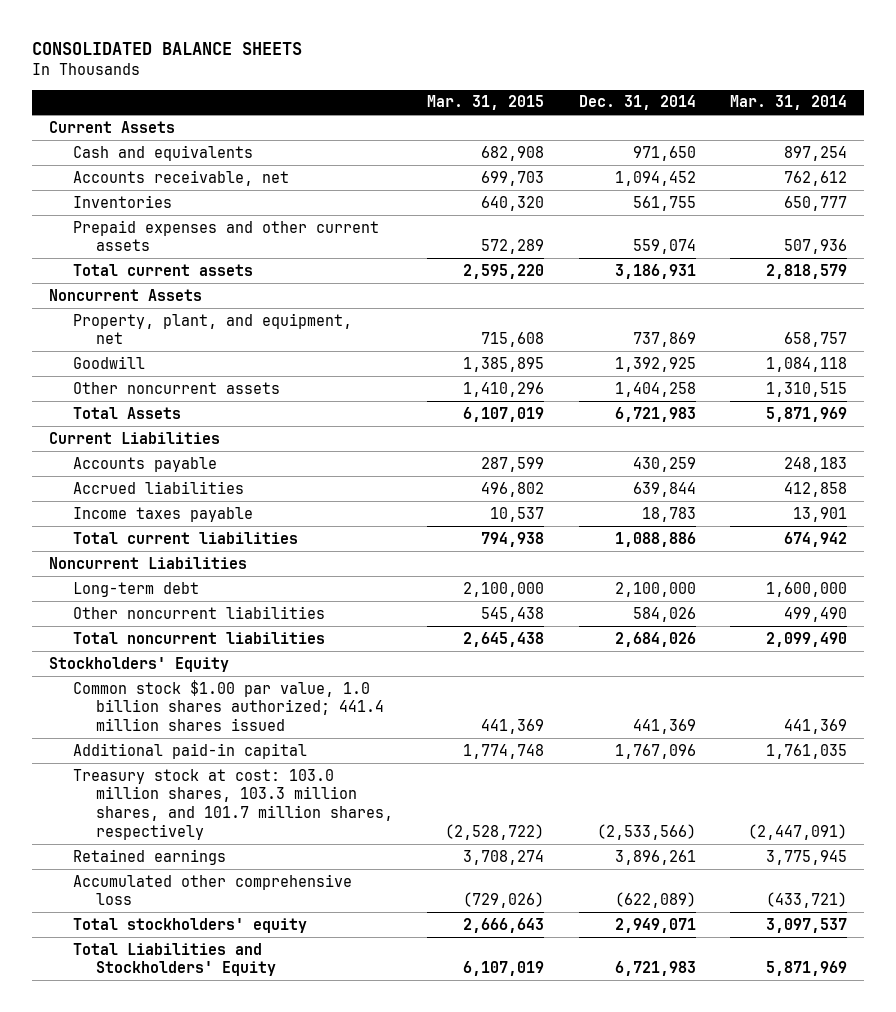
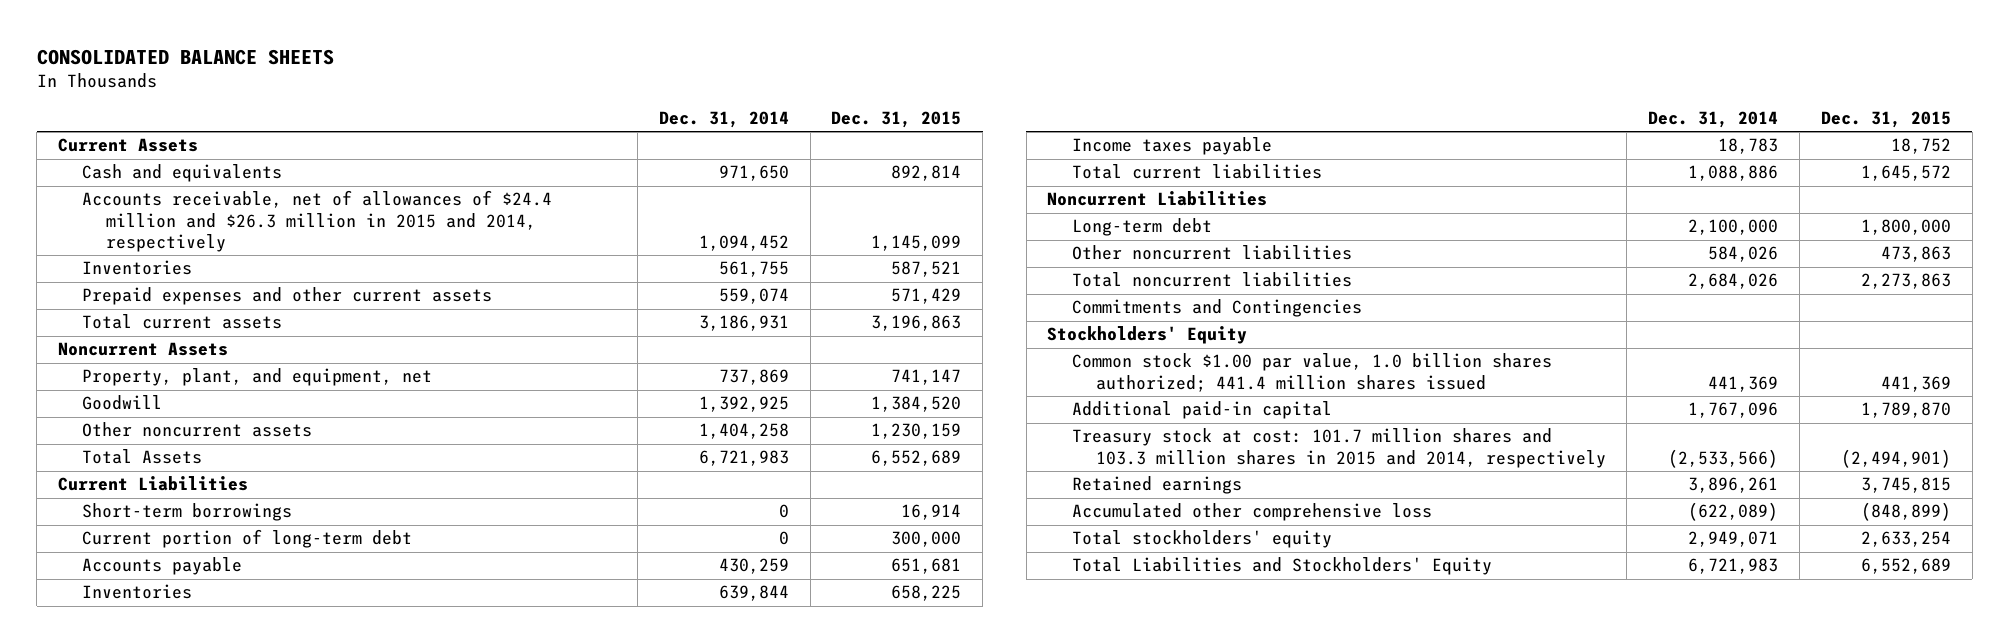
[427,95,545,111] Mar. 31, 2015 -> none
[730,95,848,111] Mar. 31, 2014 -> none
none -> [831,111,962,129] Dec. 31, 2015
[72,169,289,186] Accounts receivable, net -> [82,190,553,252] Accounts receivable, net of allowances of $24.4 million and $26.3 million in 2015 and 2014, respectively
none -> [82,503,293,522] Short-term borrowings
none -> [82,529,413,549] Current portion of long-term debt
[72,480,244,494] Accrued liabilities -> [82,584,193,600] Inventories
none -> [1071,299,1362,318] Commitments and Contingencies
[72,768,394,840] Treasury stock at cost: 103.0 million shares, 103.3 million shares, and 101.7 million shares, respectively -> [1071,428,1606,468] Treasury stock at cost: 101.7 million shares and 103.3 million shares in 2015 and 2014, respectively

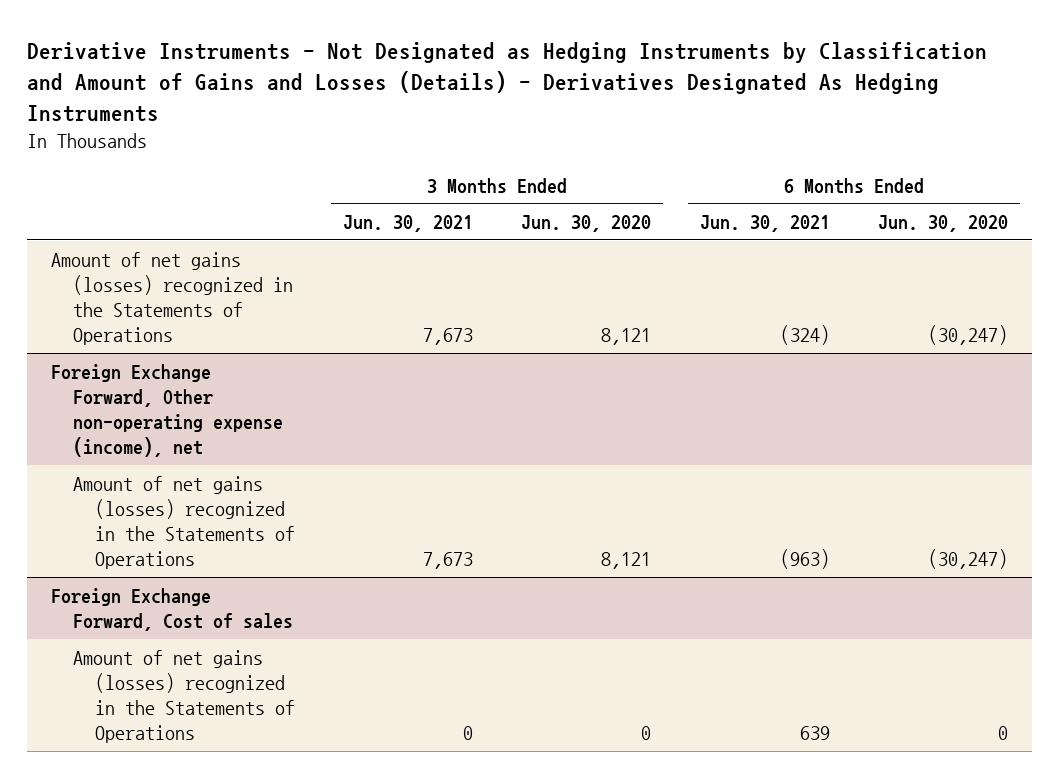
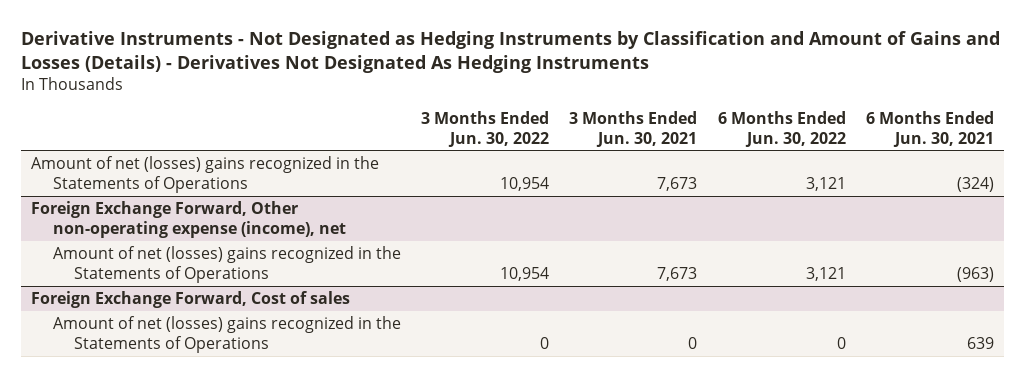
[26,41,987,123] Derivative Instruments - Not Designated as Hedging Instruments by Classification and Amount of Gains and Losses (Details) - Derivatives Designated As Hedging Instruments -> [21,31,1001,74] Derivative Instruments - Not Designated as Hedging Instruments by Classification and Amount of Gains and Losses (Details) - Derivatives Not Designated As Hedging Instruments
[521,215,652,233] Jun. 30, 2020 -> none
[878,215,1009,233] Jun. 30, 2020 -> none
none -> [421,110,550,147] 3 Months Ended Jun. 30, 2022
none -> [717,110,846,147] 6 Months Ended Jun. 30, 2022
[50,251,293,346] Amount of net gains (losses) recognized in the Statements of Operations -> [31,155,380,193] Amount of net (losses) gains recognized in the Statements of Operations
[72,475,295,570] Amount of net gains (losses) recognized in the Statements of Operations -> [52,245,401,283] Amount of net (losses) gains recognized in the Statements of Operations
[72,649,295,744] Amount of net gains (losses) recognized in the Statements of Operations -> [52,315,401,353] Amount of net (losses) gains recognized in the Statements of Operations

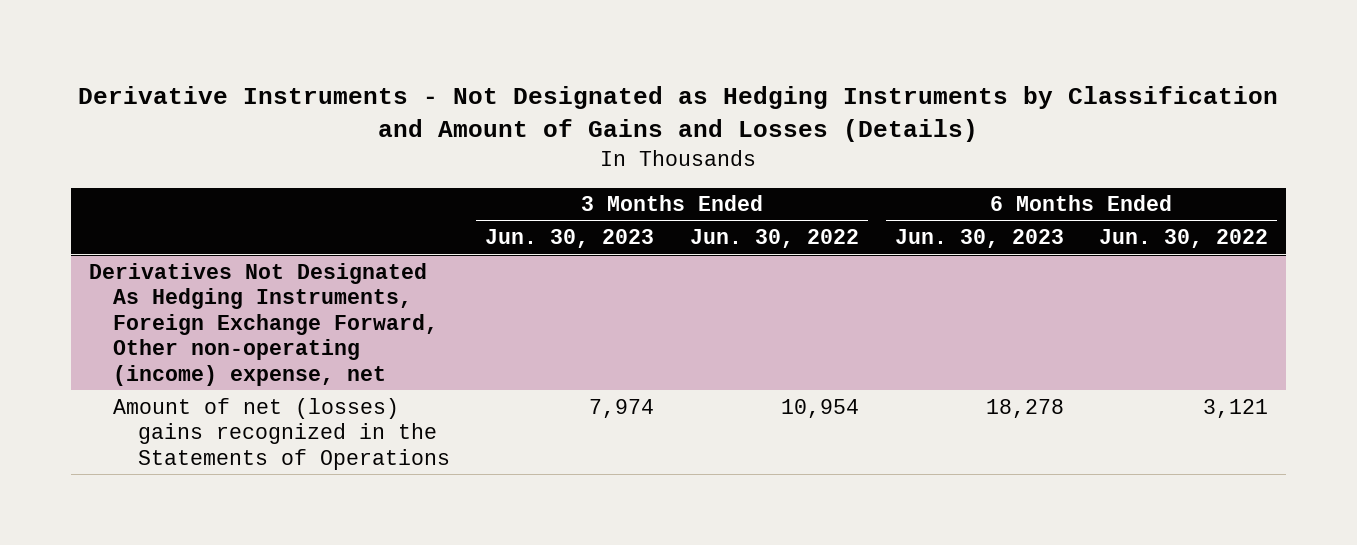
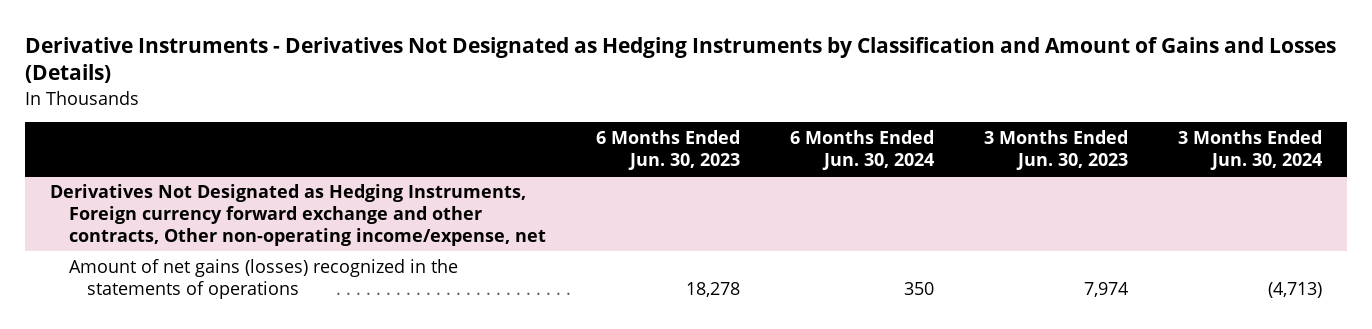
[78,86,1279,143] Derivative Instruments - Not Designated as Hedging Instruments by Classification and Amount of Gains and Losses (Details) -> [25,36,1337,84] Derivative Instruments - Derivatives Not Designated as Hedging Instruments by Classification and Amount of Gains and Losses (Details)
[689,229,859,249] Jun. 30, 2022 -> none
[1099,229,1269,249] Jun. 30, 2022 -> none
none -> [789,130,934,171] 6 Months Ended Jun. 30, 2024
none -> [1177,130,1322,171] 3 Months Ended Jun. 30, 2024
[88,262,439,386] Derivatives Not Designated As Hedging Instruments, Foreign Exchange Forward, Other non-operating (income) expense, net -> [50,183,546,247] Derivatives Not Designated as Hedging Instruments, Foreign currency forward exchange and other contracts, Other non-operating income/expense, net
[113,397,450,470] Amount of net (losses) gains recognized in the Statements of Operations -> [68,258,458,300] Amount of net gains (losses) recognized in the statements of operations

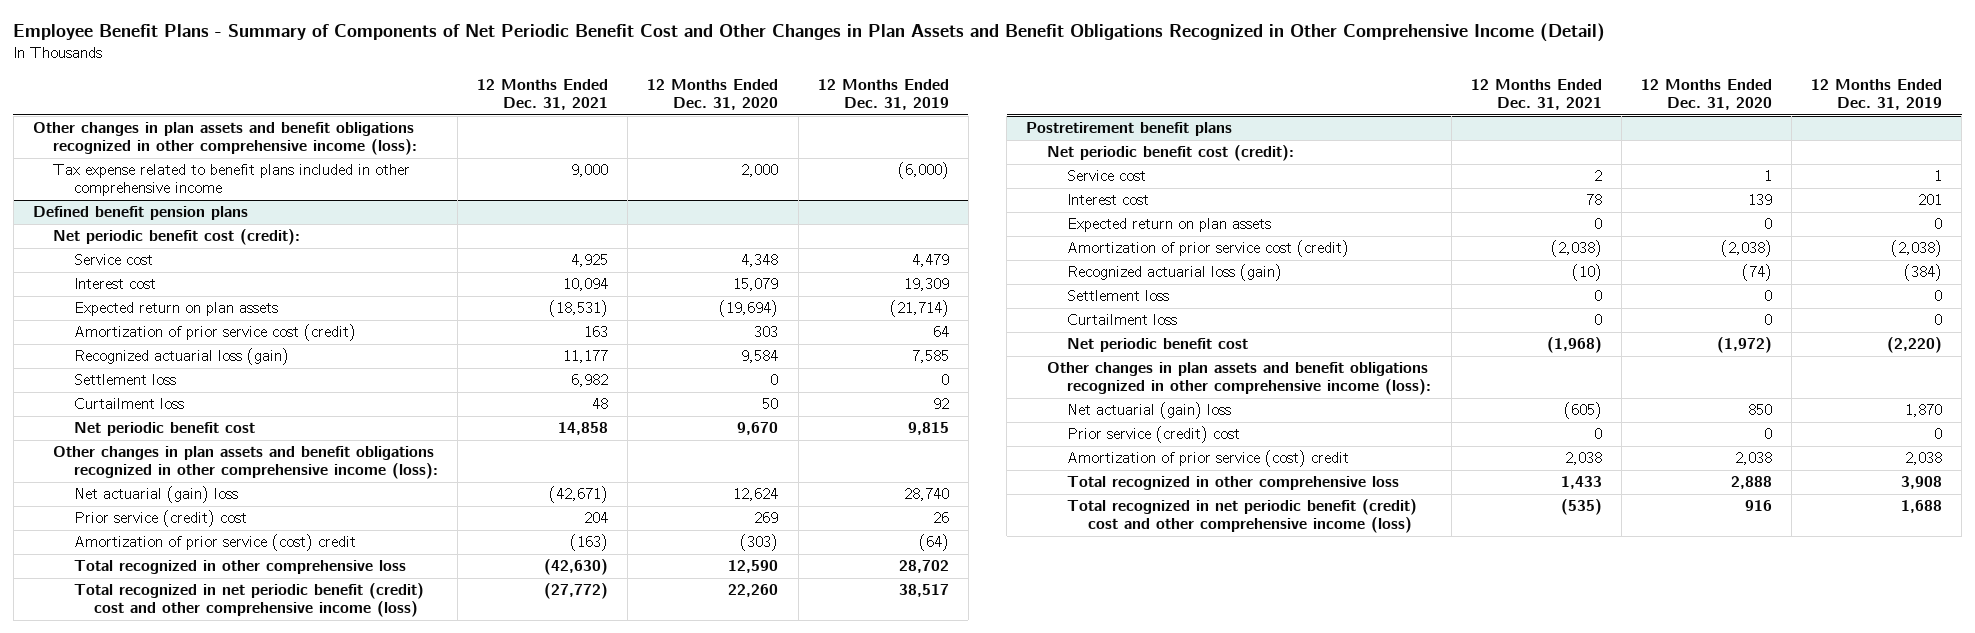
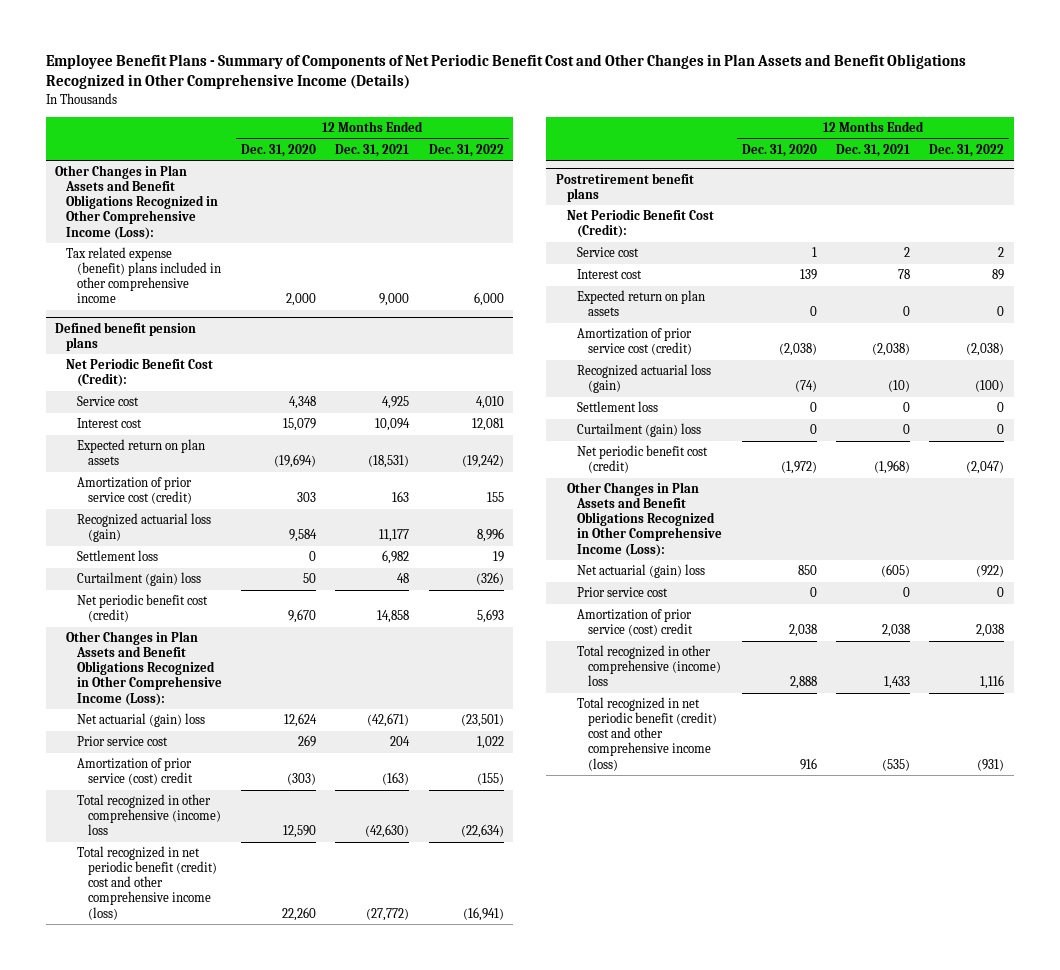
[13,22,1606,42] Employee Benefit Plans - Summary of Components of Net Periodic Benefit Cost and Other Changes in Plan Assets and Benefit Obligations Recognized in Other Comprehensive Income (Detail) -> [45,53,966,90] Employee Benefit Plans - Summary of Components of Net Periodic Benefit Cost and Other Changes in Plan Assets and Benefit Obligations Recognized in Other Comprehensive Income (Details)
[817,79,949,111] 12 Months Ended Dec. 31, 2019 -> none
none -> [428,143,504,157] Dec. 31, 2022
[32,122,418,156] Other changes in plan assets and benefit obligations recognized in other comprehensive income (loss): -> [55,165,219,240] Other Changes in Plan Assets and Benefit Obligations Recognized in Other Comprehensive Income (Loss):
[53,164,411,197] Tax expense related to benefit plans included in other comprehensive income -> [66,247,221,304] Tax related expense (benefit) plans included in other comprehensive income
[53,229,301,246] Net periodic benefit cost (credit): -> [66,358,214,388] Net Periodic Benefit Cost (Credit):
[73,398,184,410] Curtailment loss -> [76,572,201,587] Curtailment (gain) loss
[73,422,255,437] Net periodic benefit cost -> [76,594,208,623] Net periodic benefit cost (credit)
[53,446,438,480] Other changes in plan assets and benefit obligations recognized in other comprehensive income (loss): -> [66,631,222,706] Other Changes in Plan Assets and Benefit Obligations Recognized in Other Comprehensive Income (Loss):
[73,510,247,528] Prior service (credit) cost -> [76,736,168,747] Prior service cost
[73,560,406,575] Total recognized in other comprehensive loss -> [76,794,221,836] Total recognized in other comprehensive (income) loss
[1046,145,1294,162] Net periodic benefit cost (credit): -> [566,209,714,239] Net Periodic Benefit Cost (Credit):
[1067,314,1178,326] Curtailment loss -> [577,423,702,438] Curtailment (gain) loss
[1067,338,1249,353] Net periodic benefit cost -> [577,445,709,474] Net periodic benefit cost (credit)
[1046,362,1432,396] Other changes in plan assets and benefit obligations recognized in other comprehensive income (loss): -> [566,482,723,557] Other Changes in Plan Assets and Benefit Obligations Recognized in Other Comprehensive Income (Loss):
[1067,426,1241,444] Prior service (credit) cost -> [577,587,669,598] Prior service cost
[1067,476,1400,491] Total recognized in other comprehensive loss -> [577,645,722,687] Total recognized in other comprehensive (income) loss

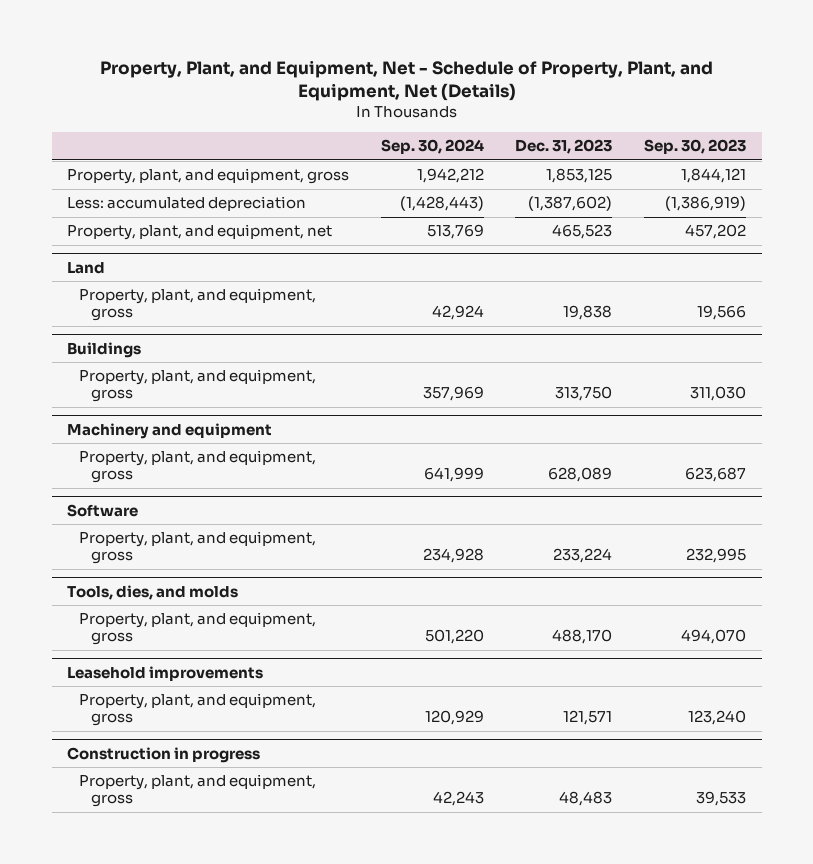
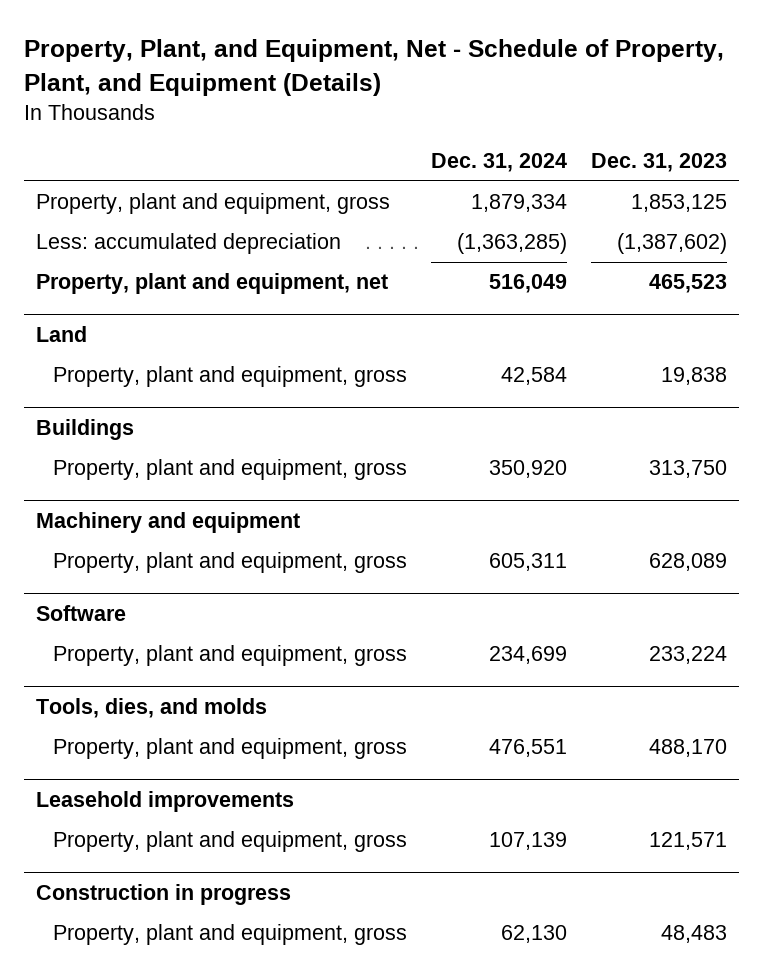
[99,60,713,102] Property, Plant, and Equipment, Net - Schedule of Property, Plant, and Equipment, Net (Details) -> [24,39,725,96] Property, Plant, and Equipment, Net - Schedule of Property, Plant, and Equipment (Details)
[380,139,484,155] Sep. 30, 2024 -> none
[643,139,746,155] Sep. 30, 2023 -> none
none -> [431,153,568,173] Dec. 31, 2024
[67,168,350,185] Property, plant, and equipment, gross -> [36,193,391,215] Property, plant and equipment, gross
[67,224,333,241] Property, plant, and equipment, net -> [36,273,389,295] Property, plant and equipment, net
[79,288,317,322] Property, plant, and equipment, gross -> [53,366,408,388] Property, plant and equipment, gross
[79,369,317,403] Property, plant, and equipment, gross -> [53,459,408,481] Property, plant and equipment, gross
[79,450,317,484] Property, plant, and equipment, gross -> [53,552,408,574] Property, plant and equipment, gross
[79,531,317,565] Property, plant, and equipment, gross -> [53,645,408,667] Property, plant and equipment, gross
[79,612,317,646] Property, plant, and equipment, gross -> [53,738,408,760] Property, plant and equipment, gross
[79,693,317,727] Property, plant, and equipment, gross -> [53,831,408,853] Property, plant and equipment, gross
[79,774,317,808] Property, plant, and equipment, gross -> [53,924,408,946] Property, plant and equipment, gross

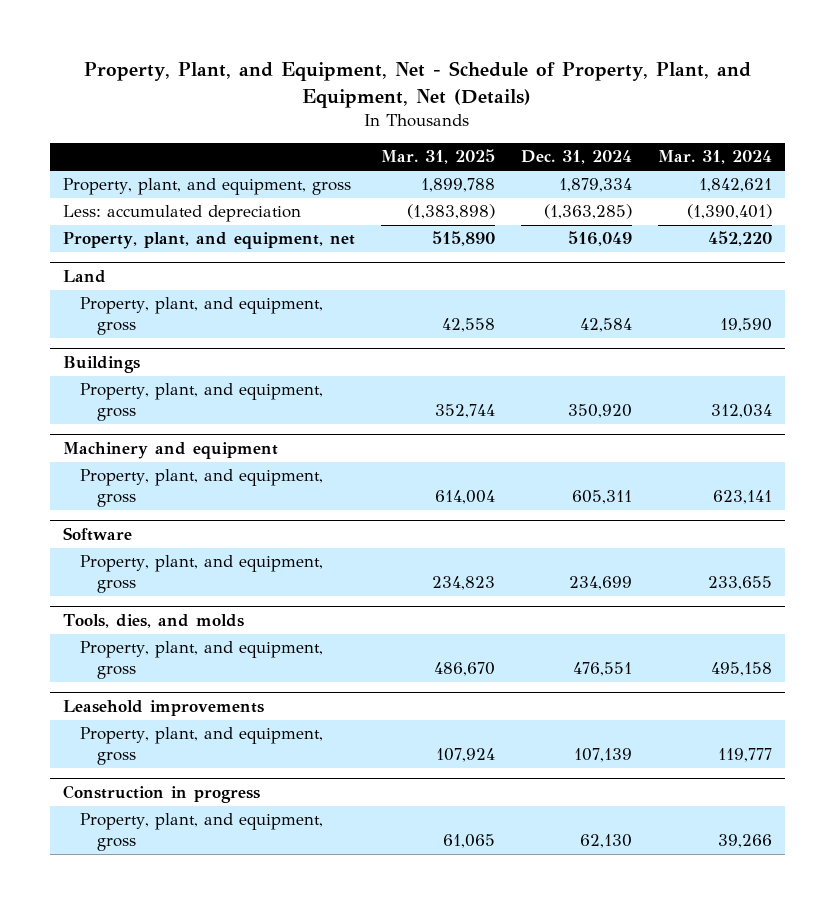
[24,39,725,96] Property, Plant, and Equipment, Net - Schedule of Property, Plant, and Equipment (Details) -> [84,61,752,108] Property, Plant, and Equipment, Net - Schedule of Property, Plant, and Equipment, Net (Details)
[590,153,727,173] Dec. 31, 2023 -> none
none -> [380,149,495,165] Mar. 31, 2025
none -> [658,150,773,165] Mar. 31, 2024
[36,193,391,215] Property, plant and equipment, gross -> [62,178,351,196] Property, plant, and equipment, gross
[36,273,389,295] Property, plant and equipment, net -> [62,232,355,250] Property, plant, and equipment, net
[53,366,408,388] Property, plant and equipment, gross -> [79,297,323,336] Property, plant, and equipment, gross
[53,459,408,481] Property, plant and equipment, gross -> [79,383,323,422] Property, plant, and equipment, gross
[53,552,408,574] Property, plant and equipment, gross -> [79,469,323,508] Property, plant, and equipment, gross
[53,645,408,667] Property, plant and equipment, gross -> [79,555,323,594] Property, plant, and equipment, gross
[53,738,408,760] Property, plant and equipment, gross -> [79,641,323,680] Property, plant, and equipment, gross
[53,831,408,853] Property, plant and equipment, gross -> [79,727,323,766] Property, plant, and equipment, gross
[53,924,408,946] Property, plant and equipment, gross -> [79,813,323,852] Property, plant, and equipment, gross

